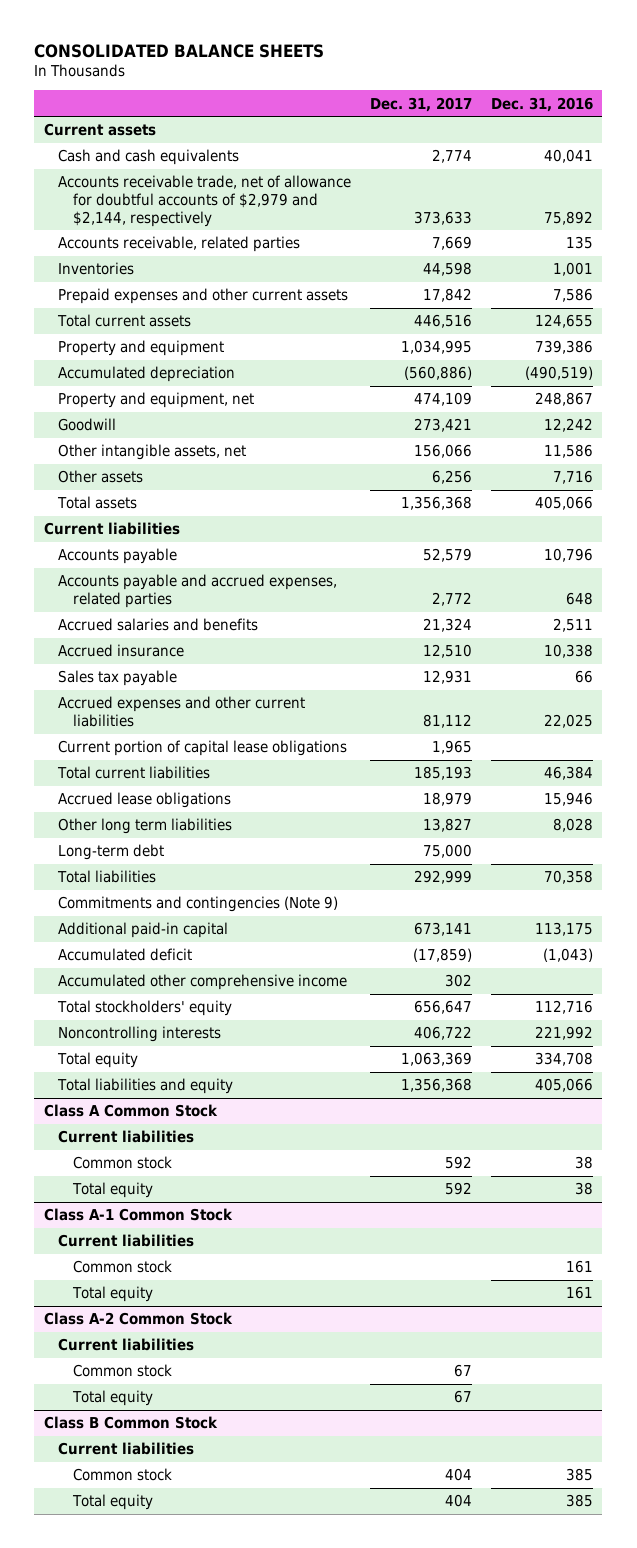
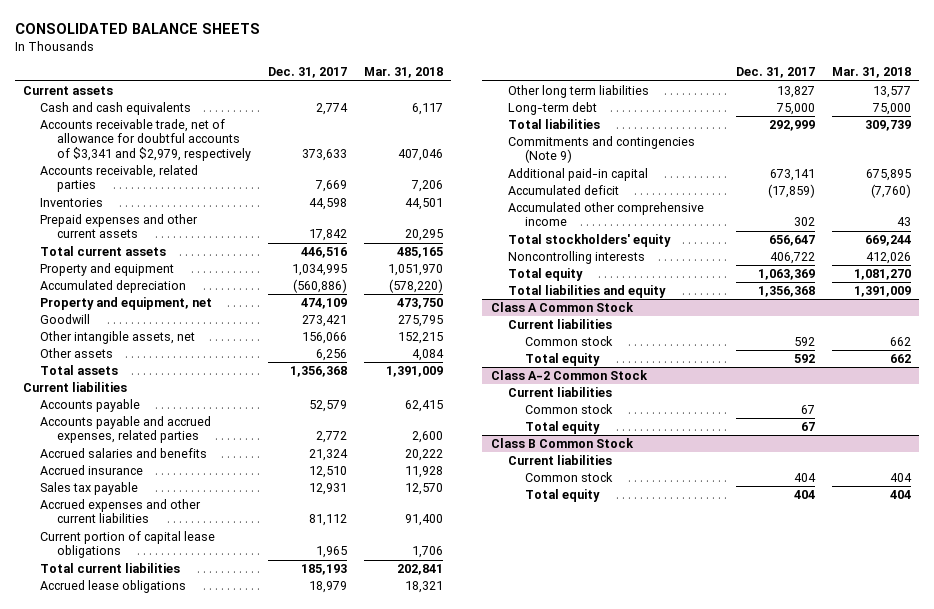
[491,96,594,112] Dec. 31, 2016 -> none
none -> [364,67,444,79] Mar. 31, 2018
[58,175,352,227] Accounts receivable trade, net of allowance for doubtful accounts of $2,979 and $2,144, respectively -> [40,119,252,161] Accounts receivable trade, net of allowance for doubtful accounts of $3,341 and $2,979, respectively
[43,1208,233,1222] Class A-1 Common Stock -> none
[58,1234,195,1248] Current liabilities -> none
[72,1260,172,1274] Common stock -> none
[71,1286,153,1303] Total equity -> none

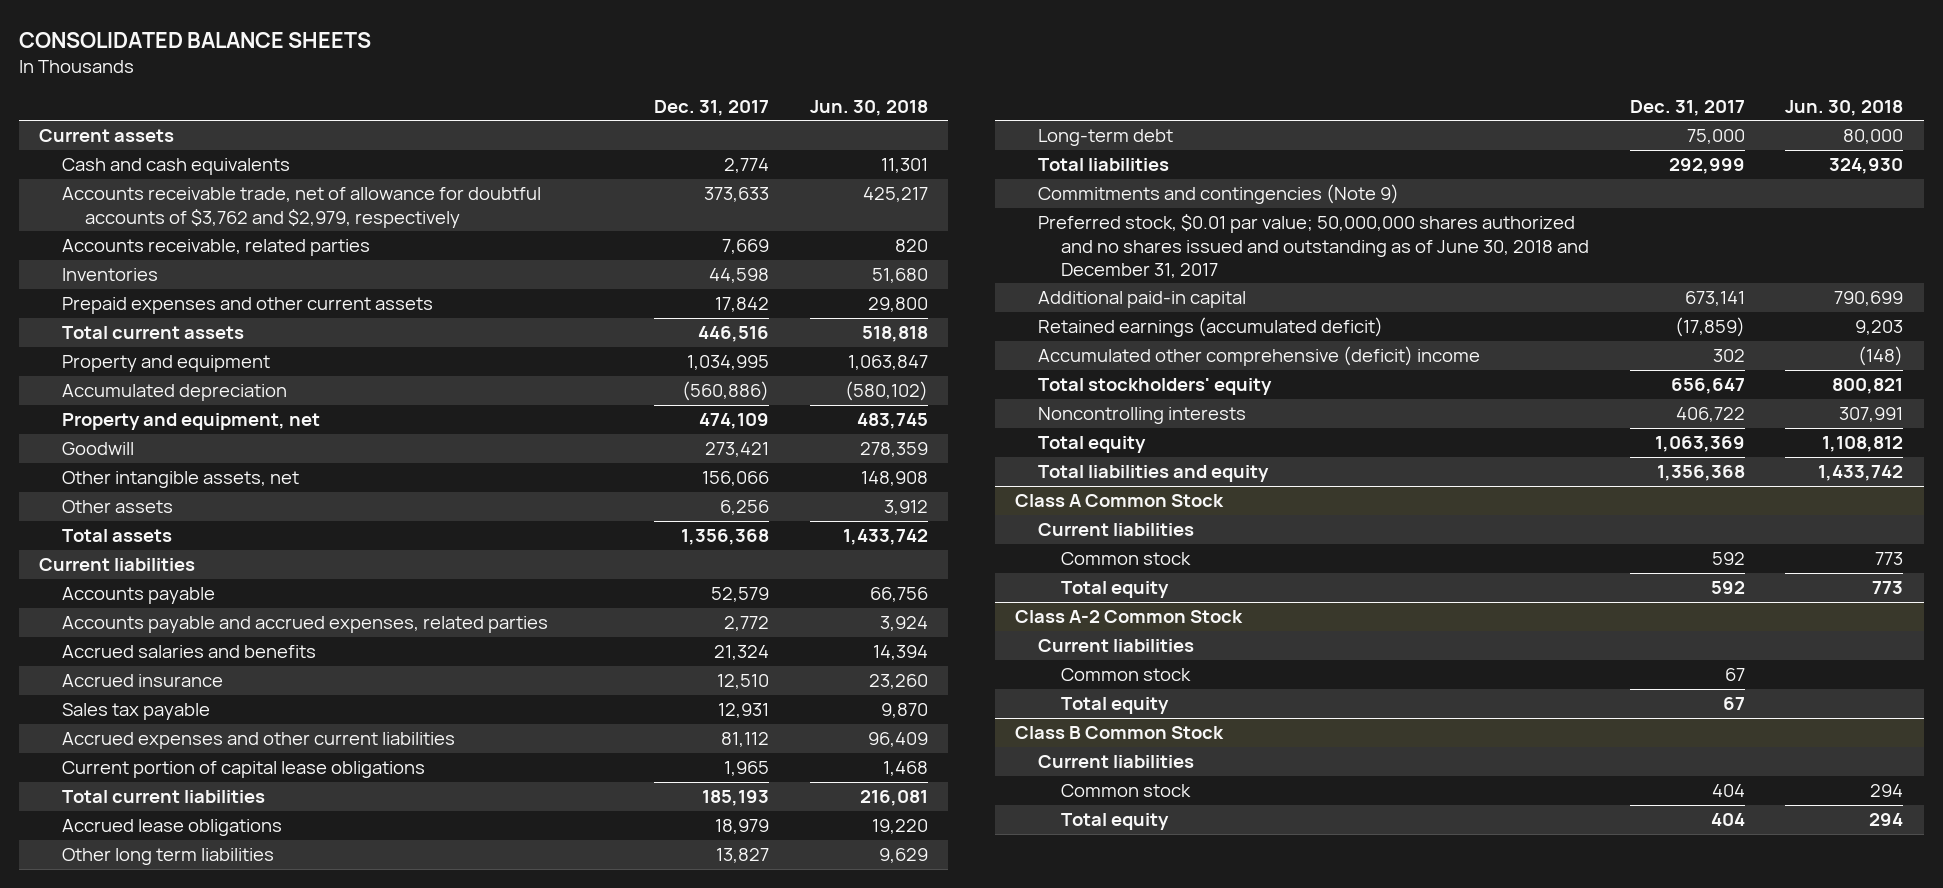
[364,67,444,79] Mar. 31, 2018 -> none
none -> [809,99,928,116] Jun. 30, 2018
[40,119,252,161] Accounts receivable trade, net of allowance for doubtful accounts of $3,341 and $2,979, respectively -> [62,187,542,228] Accounts receivable trade, net of allowance for doubtful accounts of $3,762 and $2,979, respectively
none -> [1037,214,1589,278] Preferred stock, $0.01 par value; 50,000,000 shares authorized and no shares issued and outstanding as of June 30, 2018 and December 31, 2017
[507,185,619,196] Accumulated deficit -> [1037,317,1383,338] Retained earnings (accumulated deficit)
[507,202,704,227] Accumulated other comprehensive income -> [1037,346,1480,367] Accumulated other comprehensive (deficit) income

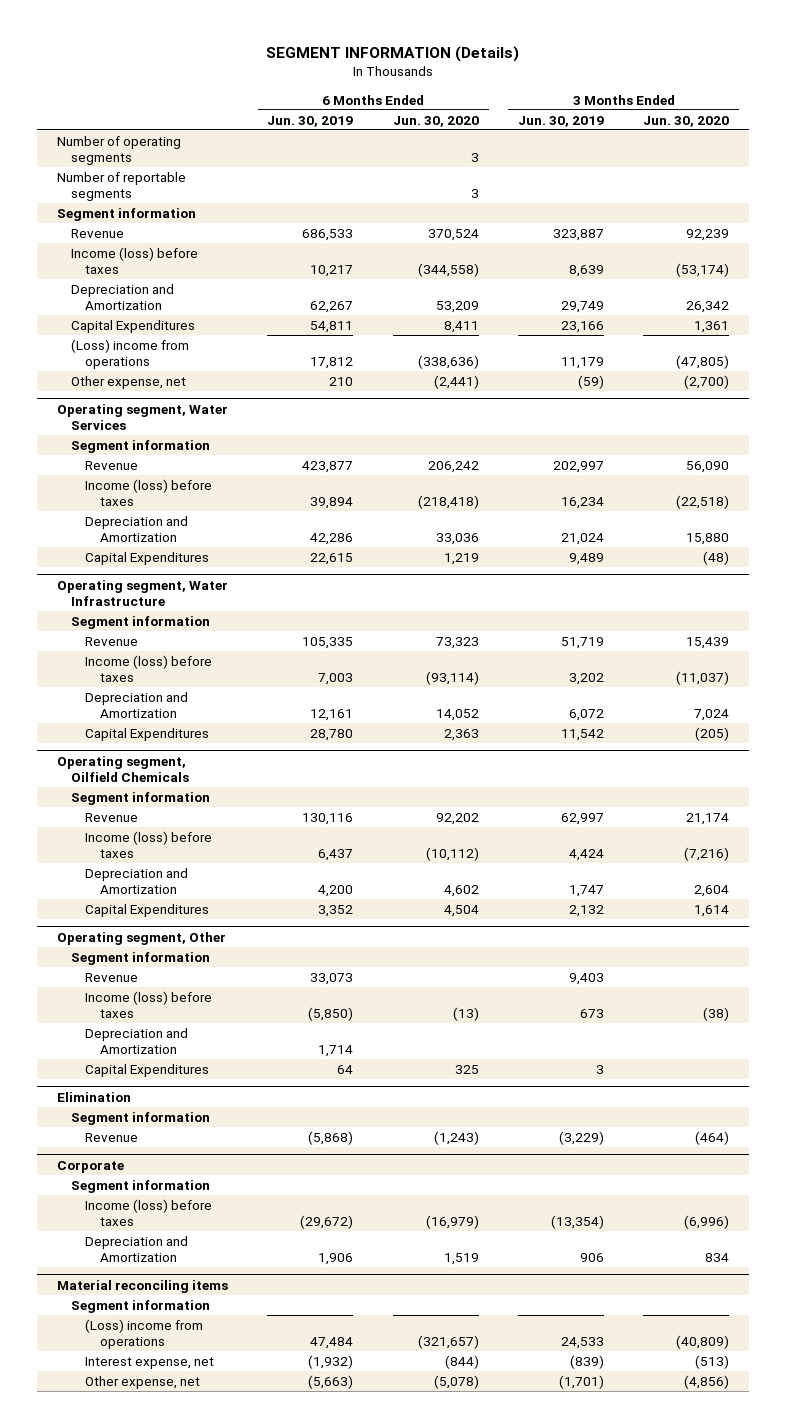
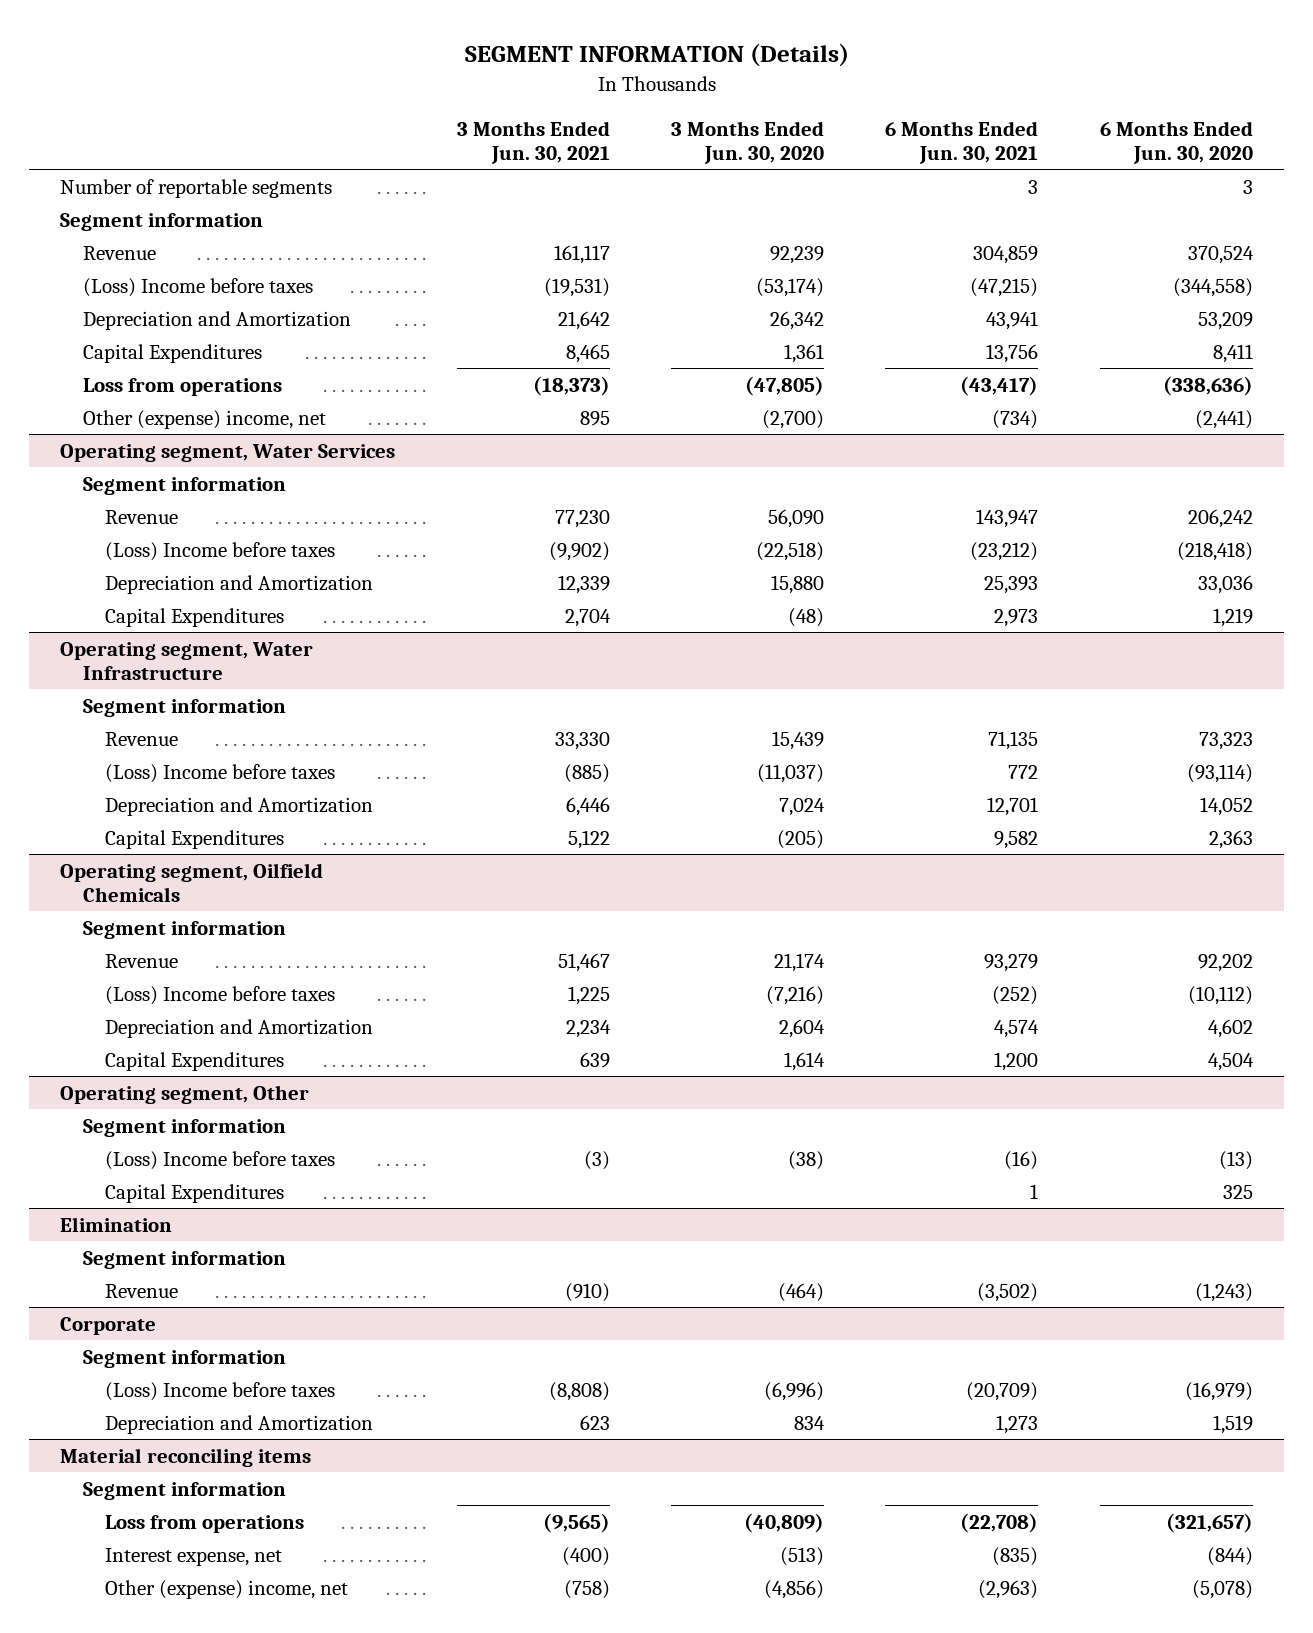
[267,115,354,127] Jun. 30, 2019 -> none
[517,115,604,127] Jun. 30, 2019 -> none
none -> [456,120,610,165] 3 Months Ended Jun. 30, 2021
none -> [885,120,1039,165] 6 Months Ended Jun. 30, 2021
[57,135,182,165] Number of operating segments -> none
[71,246,199,274] Income (loss) before taxes -> [82,277,313,297] (Loss) Income before taxes
[71,338,190,369] (Loss) income from operations -> [82,377,282,396] Loss from operations
[71,375,187,389] Other expense, net -> [82,409,326,429] Other (expense) income, net
[85,478,213,506] Income (loss) before taxes -> [105,541,336,561] (Loss) Income before taxes
[85,654,213,682] Income (loss) before taxes -> [105,763,336,783] (Loss) Income before taxes
[85,830,213,858] Income (loss) before taxes -> [105,985,336,1005] (Loss) Income before taxes
[85,972,139,982] Revenue -> none
[85,1027,189,1054] Depreciation and Amortization -> none
[85,990,213,1018] Income (loss) before taxes -> [105,1150,336,1170] (Loss) Income before taxes
[85,1198,213,1226] Income (loss) before taxes -> [105,1381,336,1401] (Loss) Income before taxes
[85,1318,204,1349] (Loss) income from operations -> [105,1514,305,1533] Loss from operations
[85,1375,201,1389] Other expense, net -> [105,1579,349,1599] Other (expense) income, net

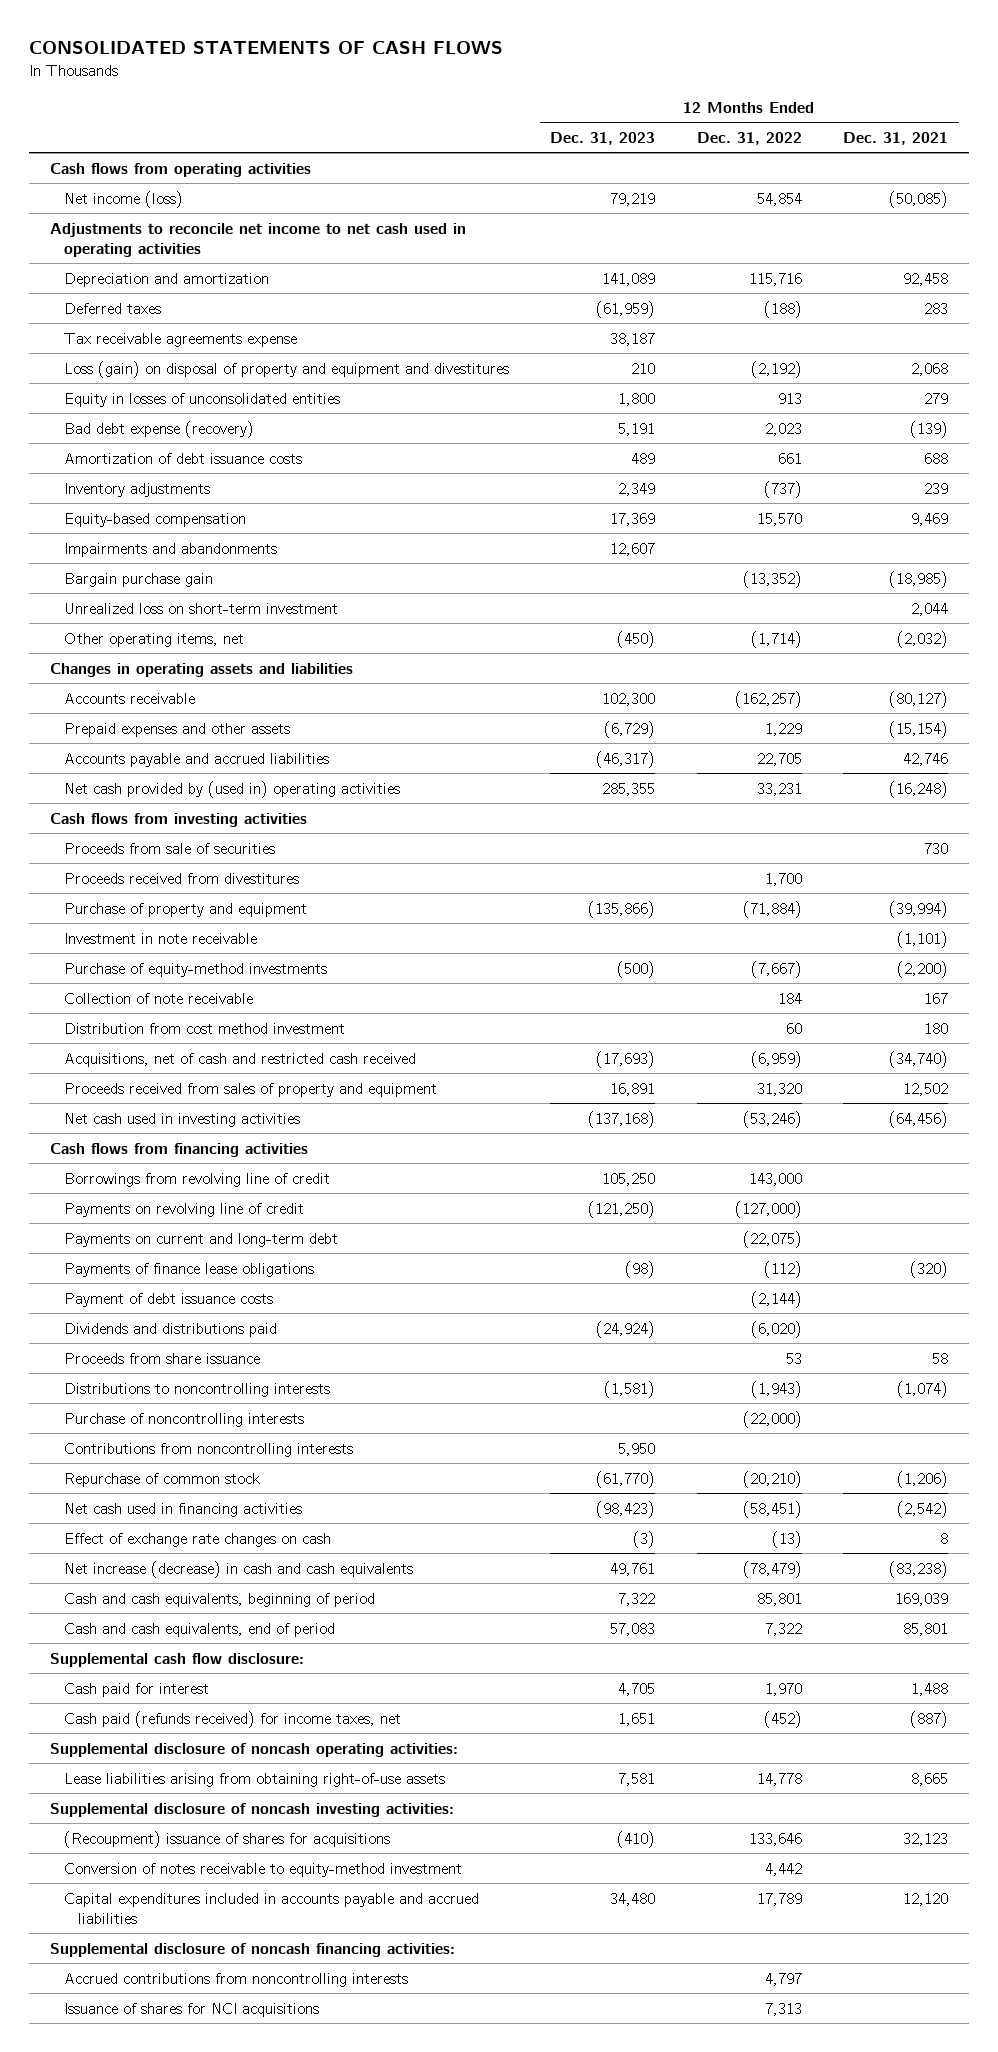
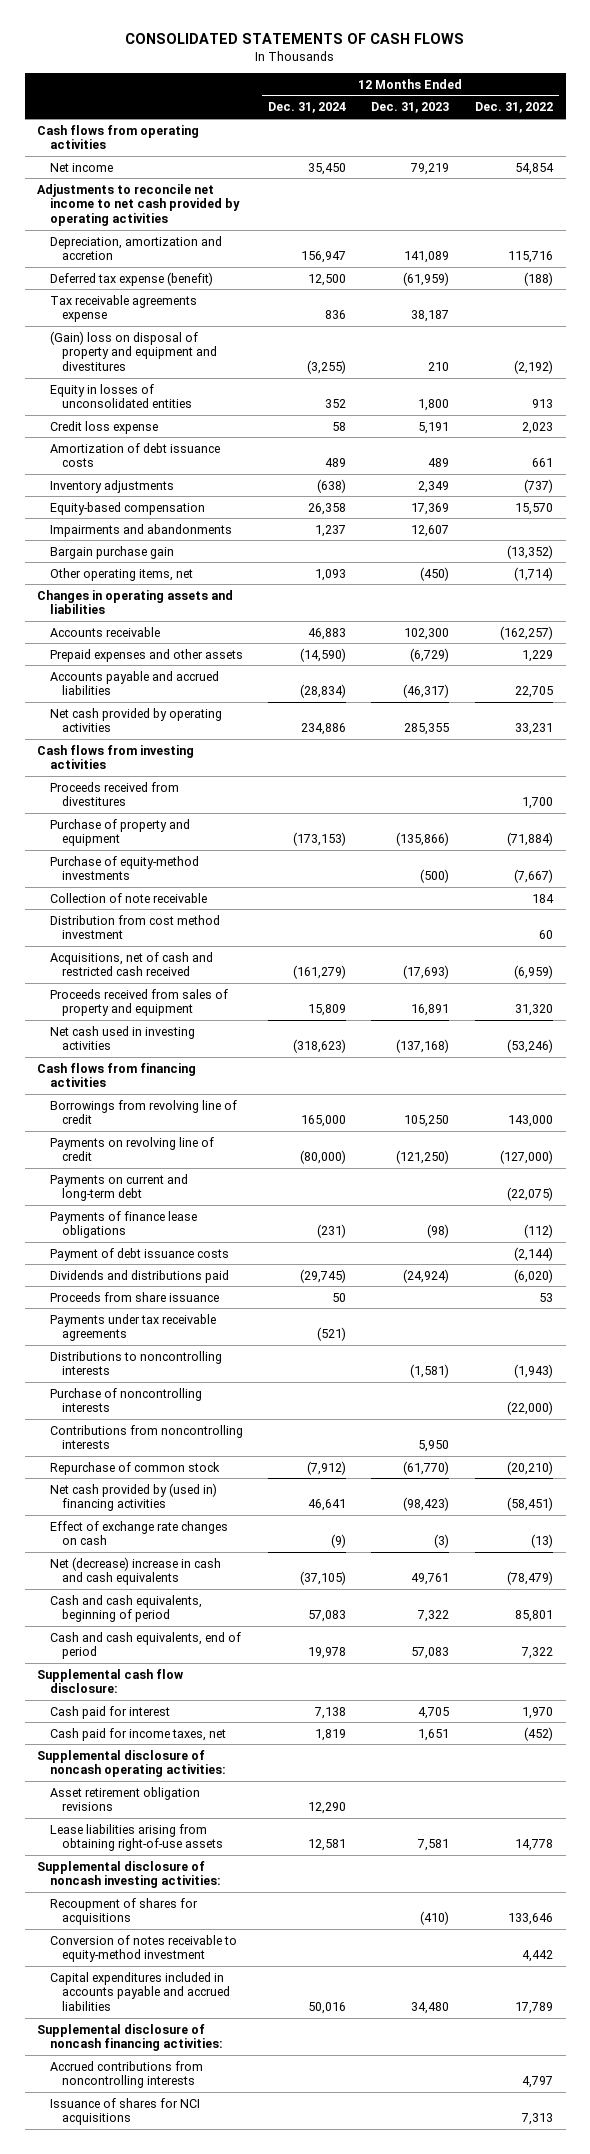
[843,131,949,145] Dec. 31, 2021 -> none
none -> [267,102,346,114] Dec. 31, 2024
[63,190,183,208] Net income (loss) -> [49,162,113,172] Net income
[49,222,466,257] Adjustments to reconcile net income to net cash used in operating activities -> [37,183,240,227] Adjustments to reconcile net income to net cash provided by operating activities
[63,272,269,287] Depreciation and amortization -> [49,235,222,261] Depreciation, amortization and accretion
[63,302,161,314] Deferred taxes -> [49,271,213,286] Deferred tax expense (benefit)
[63,360,509,378] Loss (gain) on disposal of property and equipment and divestitures -> [49,330,217,372] (Gain) loss on disposal of property and equipment and divestitures
[63,420,254,438] Bad debt expense (recovery) -> [49,420,158,434] Credit loss expense
[63,602,338,614] Unrealized loss on short-term investment -> none
[63,780,400,798] Net cash provided by (used in) operating activities -> [49,707,222,733] Net cash provided by operating activities
[63,842,275,854] Proceeds from sale of securities -> none
[63,932,257,944] Investment in note receivable -> none
none -> [49,1313,216,1342] Payments under tax receivable agreements
[63,1502,302,1517] Net cash used in financing activities -> [49,1482,217,1512] Net cash provided by (used in) financing activities
[63,1560,413,1578] Net increase (decrease) in cash and cash equivalents -> [49,1556,221,1586] Net (decrease) increase in cash and cash equivalents
[63,1710,401,1728] Cash paid (refunds received) for income taxes, net -> [49,1727,226,1741] Cash paid for income taxes, net
none -> [49,1786,200,1812] Asset retirement obligation revisions
[63,1830,390,1848] (Recoupment) issuance of shares for acquisitions -> [49,1897,198,1926] Recoupment of shares for acquisitions

